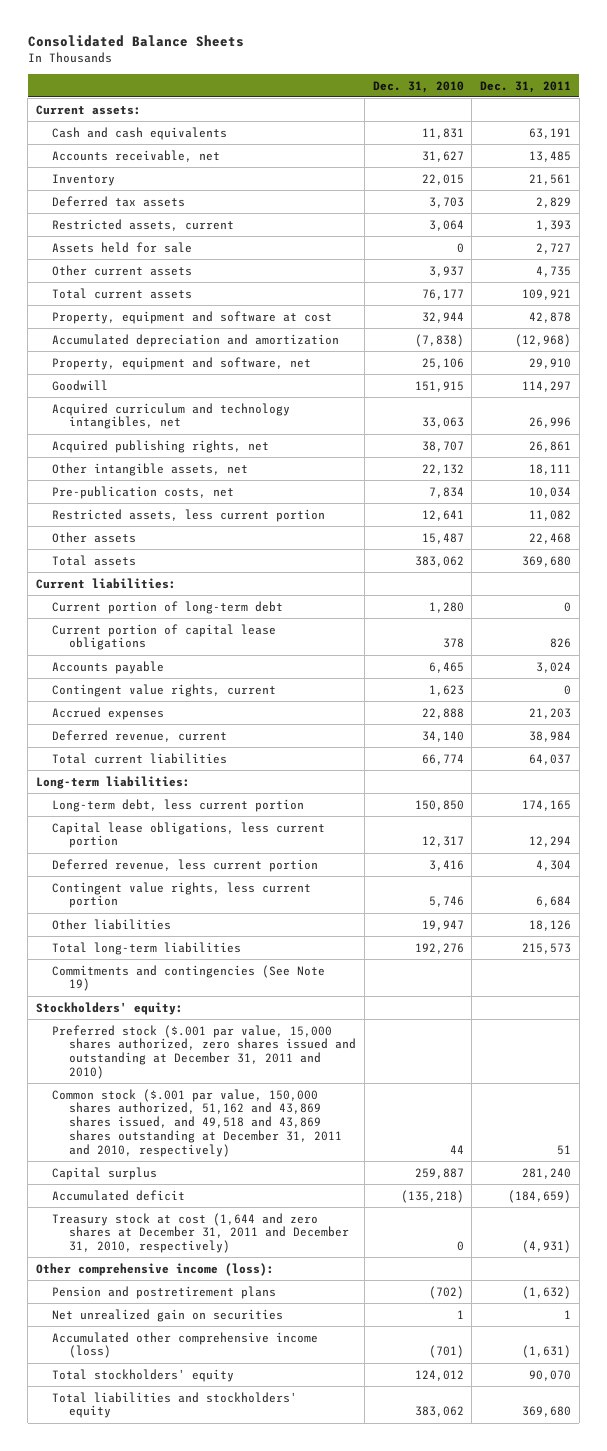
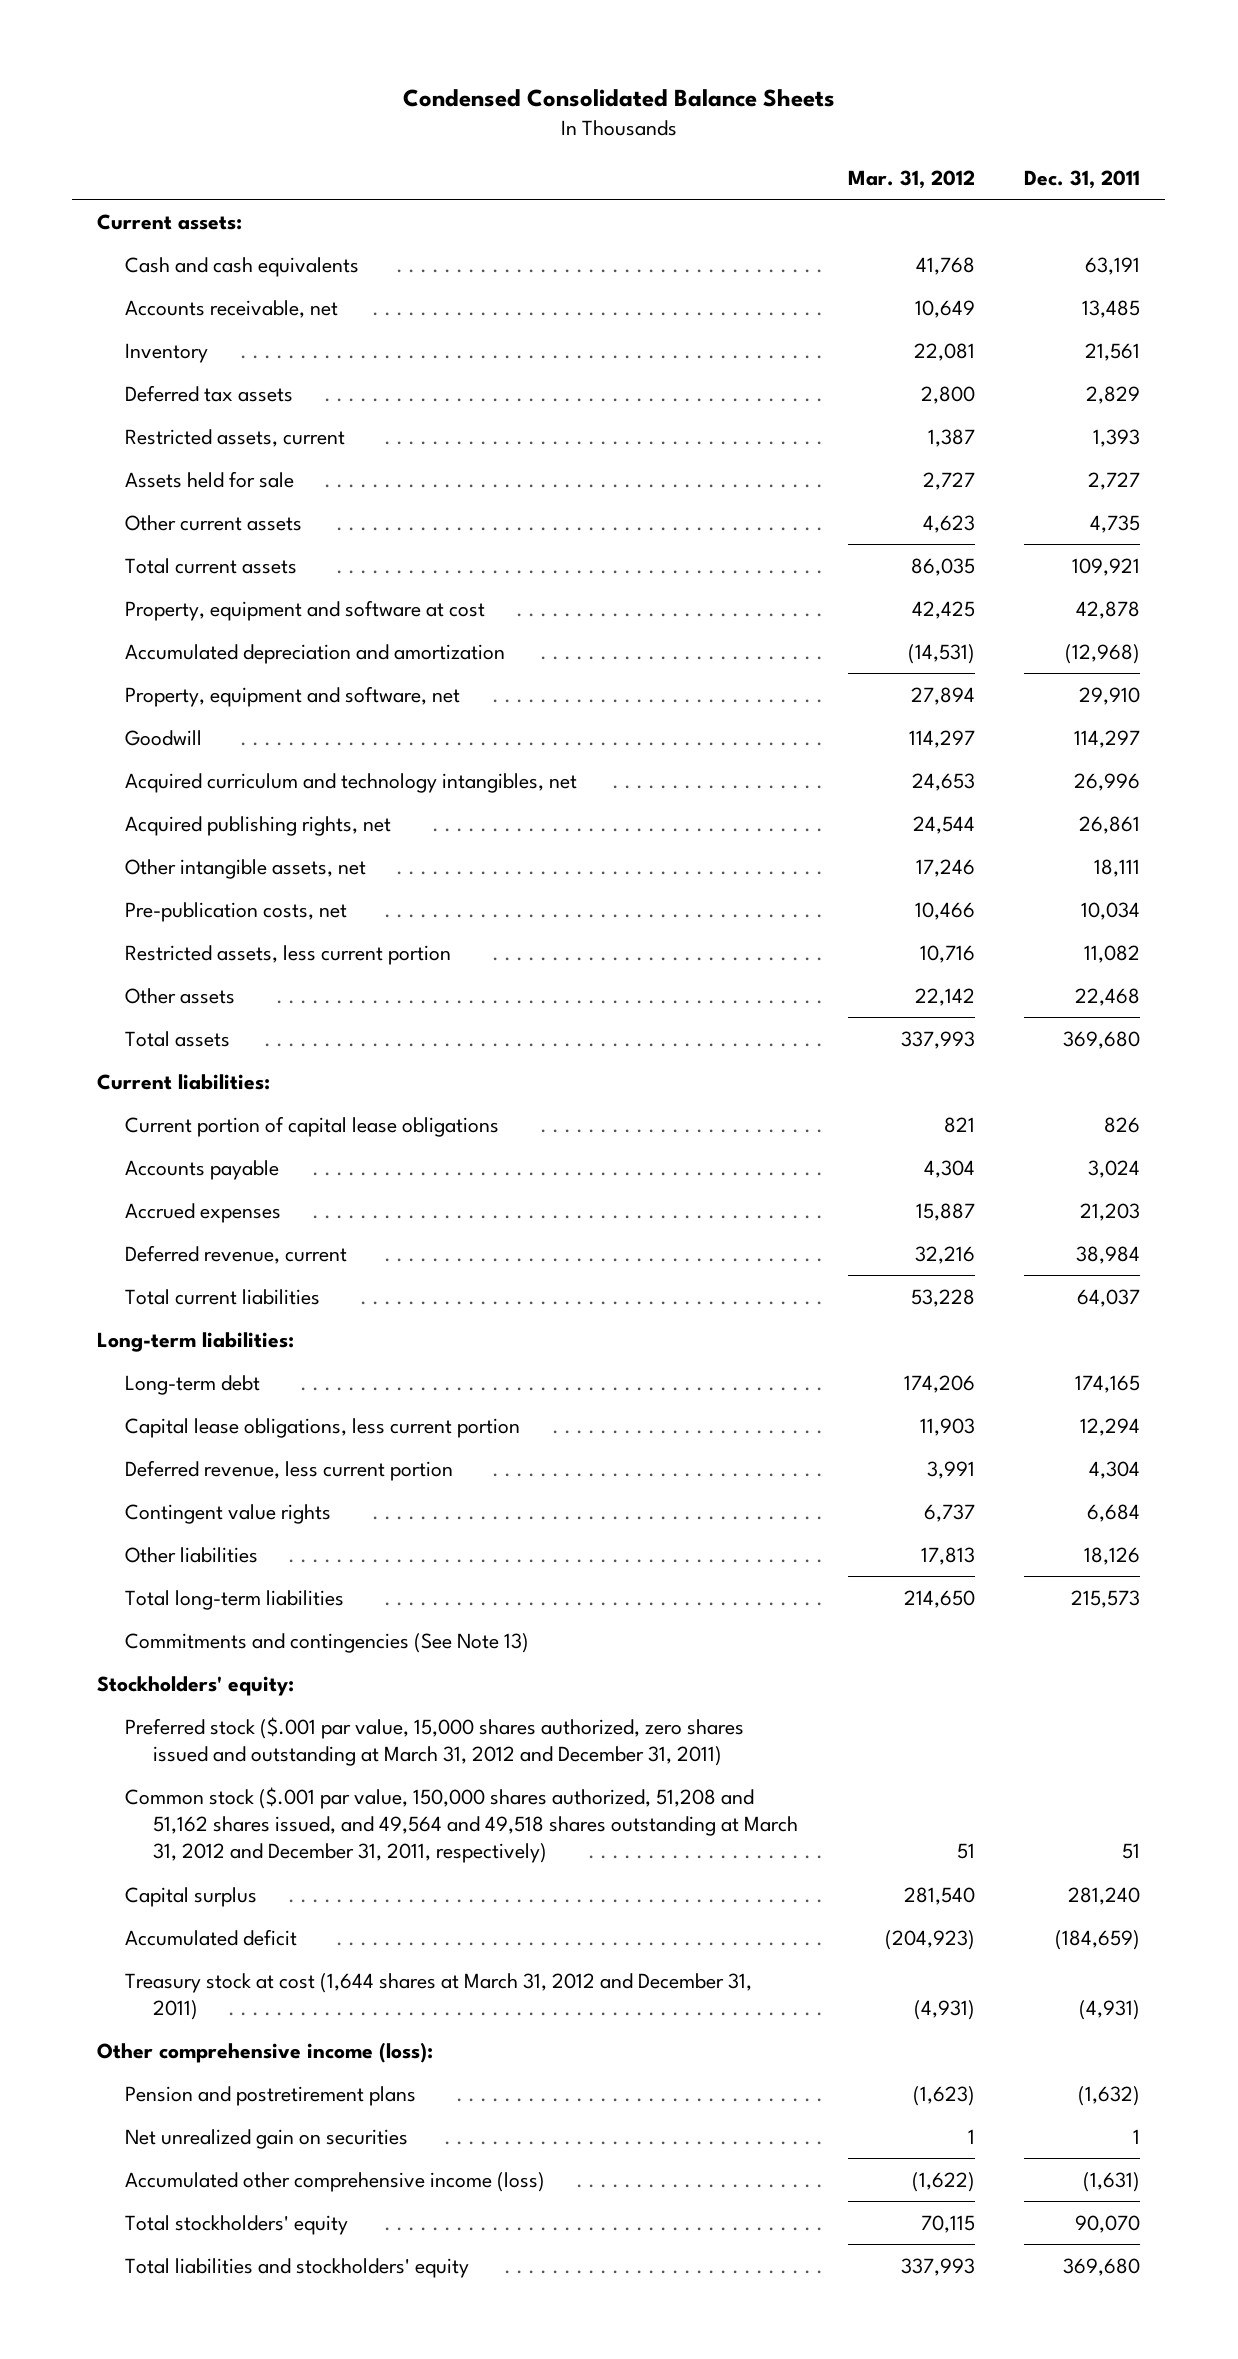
[27,35,244,48] Consolidated Balance Sheets -> [402,88,835,107] Condensed Consolidated Balance Sheets
[372,80,464,93] Dec. 31, 2010 -> none
none -> [847,169,975,189] Mar. 31, 2012
[52,600,284,614] Current portion of long-term debt -> none
[52,683,277,697] Contingent value rights, current -> none
[52,798,305,812] Long-term debt, less current portion -> [125,1374,261,1395] Long-term debt
[52,881,312,909] Contingent value rights, less current portion -> [125,1503,332,1524] Contingent value rights
[52,964,326,992] Commitments and contingencies (See Note 19) -> [125,1632,530,1653] Commitments and contingencies (See Note 13)
[52,1024,356,1079] Preferred stock ($.001 par value, 15,000 shares authorized, zero shares issued and outstanding at December 31, 2011 and 2010) -> [125,1716,745,1766] Preferred stock ($.001 par value, 15,000 shares authorized, zero shares issued and outstanding at March 31, 2012 and December 31, 2011)
[52,1088,342,1157] Common stock ($.001 par value, 150,000 shares authorized, 51,162 and 43,869 shares issued, and 49,518 and 43,869 shares outstanding at December 31, 2011 and 2010, respectively) -> [125,1786,799,1864] Common stock ($.001 par value, 150,000 shares authorized, 51,208 and 51,162 shares issued, and 49,564 and 49,518 shares outstanding at March 31, 2012 and December 31, 2011, respectively)
[52,1212,349,1254] Treasury stock at cost (1,644 and zero shares at December 31, 2011 and December 31, 2010, respectively) -> [125,1972,753,2020] Treasury stock at cost (1,644 shares at March 31, 2012 and December 31, 2011)

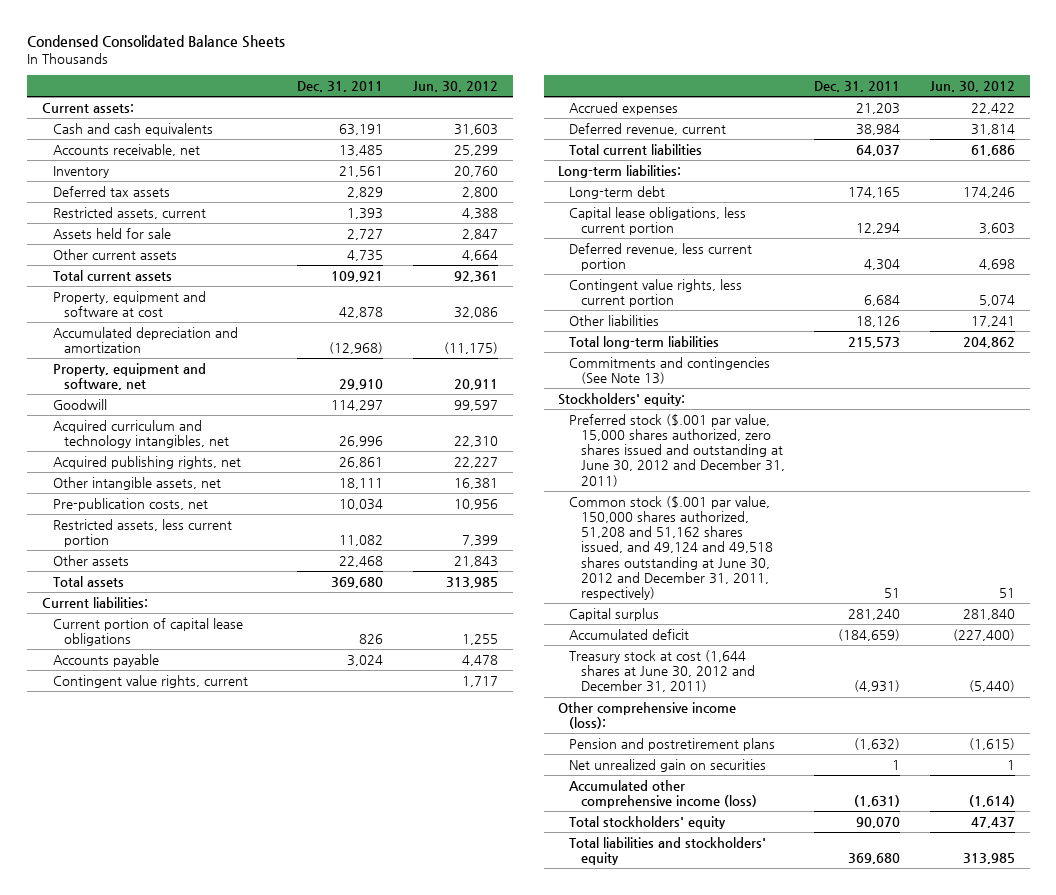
[847,169,975,189] Mar. 31, 2012 -> none
none -> [413,80,499,92] Jun. 30, 2012
none -> [52,674,248,688] Contingent value rights, current
[125,1503,332,1524] Contingent value rights -> [569,278,743,308] Contingent value rights, less current portion
[125,1716,745,1766] Preferred stock ($.001 par value, 15,000 shares authorized, zero shares issued and outstanding at March 31, 2012 and December 31, 2011) -> [569,413,785,487] Preferred stock ($.001 par value, 15,000 shares authorized, zero shares issued and outstanding at June 30, 2012 and December 31, 2011)
[125,1786,799,1864] Common stock ($.001 par value, 150,000 shares authorized, 51,208 and 51,162 shares issued, and 49,564 and 49,518 shares outstanding at March 31, 2012 and December 31, 2011, respectively) -> [569,495,773,600] Common stock ($.001 par value, 150,000 shares authorized, 51,208 and 51,162 shares issued, and 49,124 and 49,518 shares outstanding at June 30, 2012 and December 31, 2011, respectively)
[125,1972,753,2020] Treasury stock at cost (1,644 shares at March 31, 2012 and December 31, 2011) -> [569,649,755,693] Treasury stock at cost (1,644 shares at June 30, 2012 and December 31, 2011)

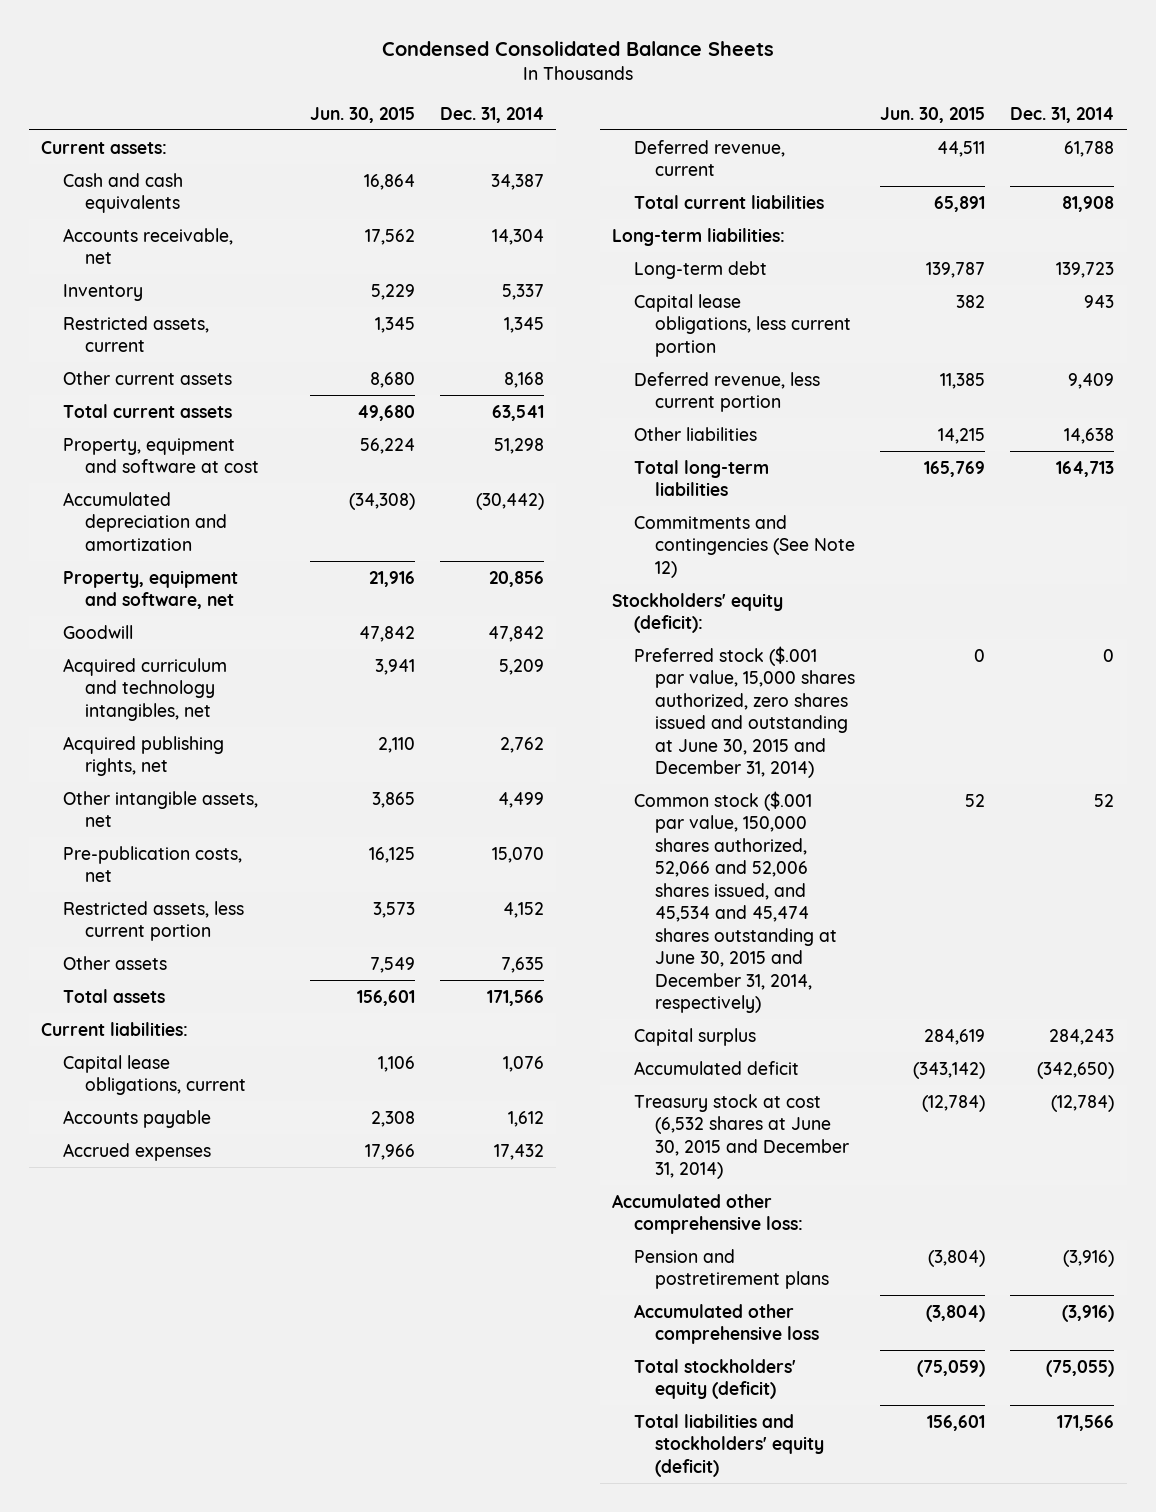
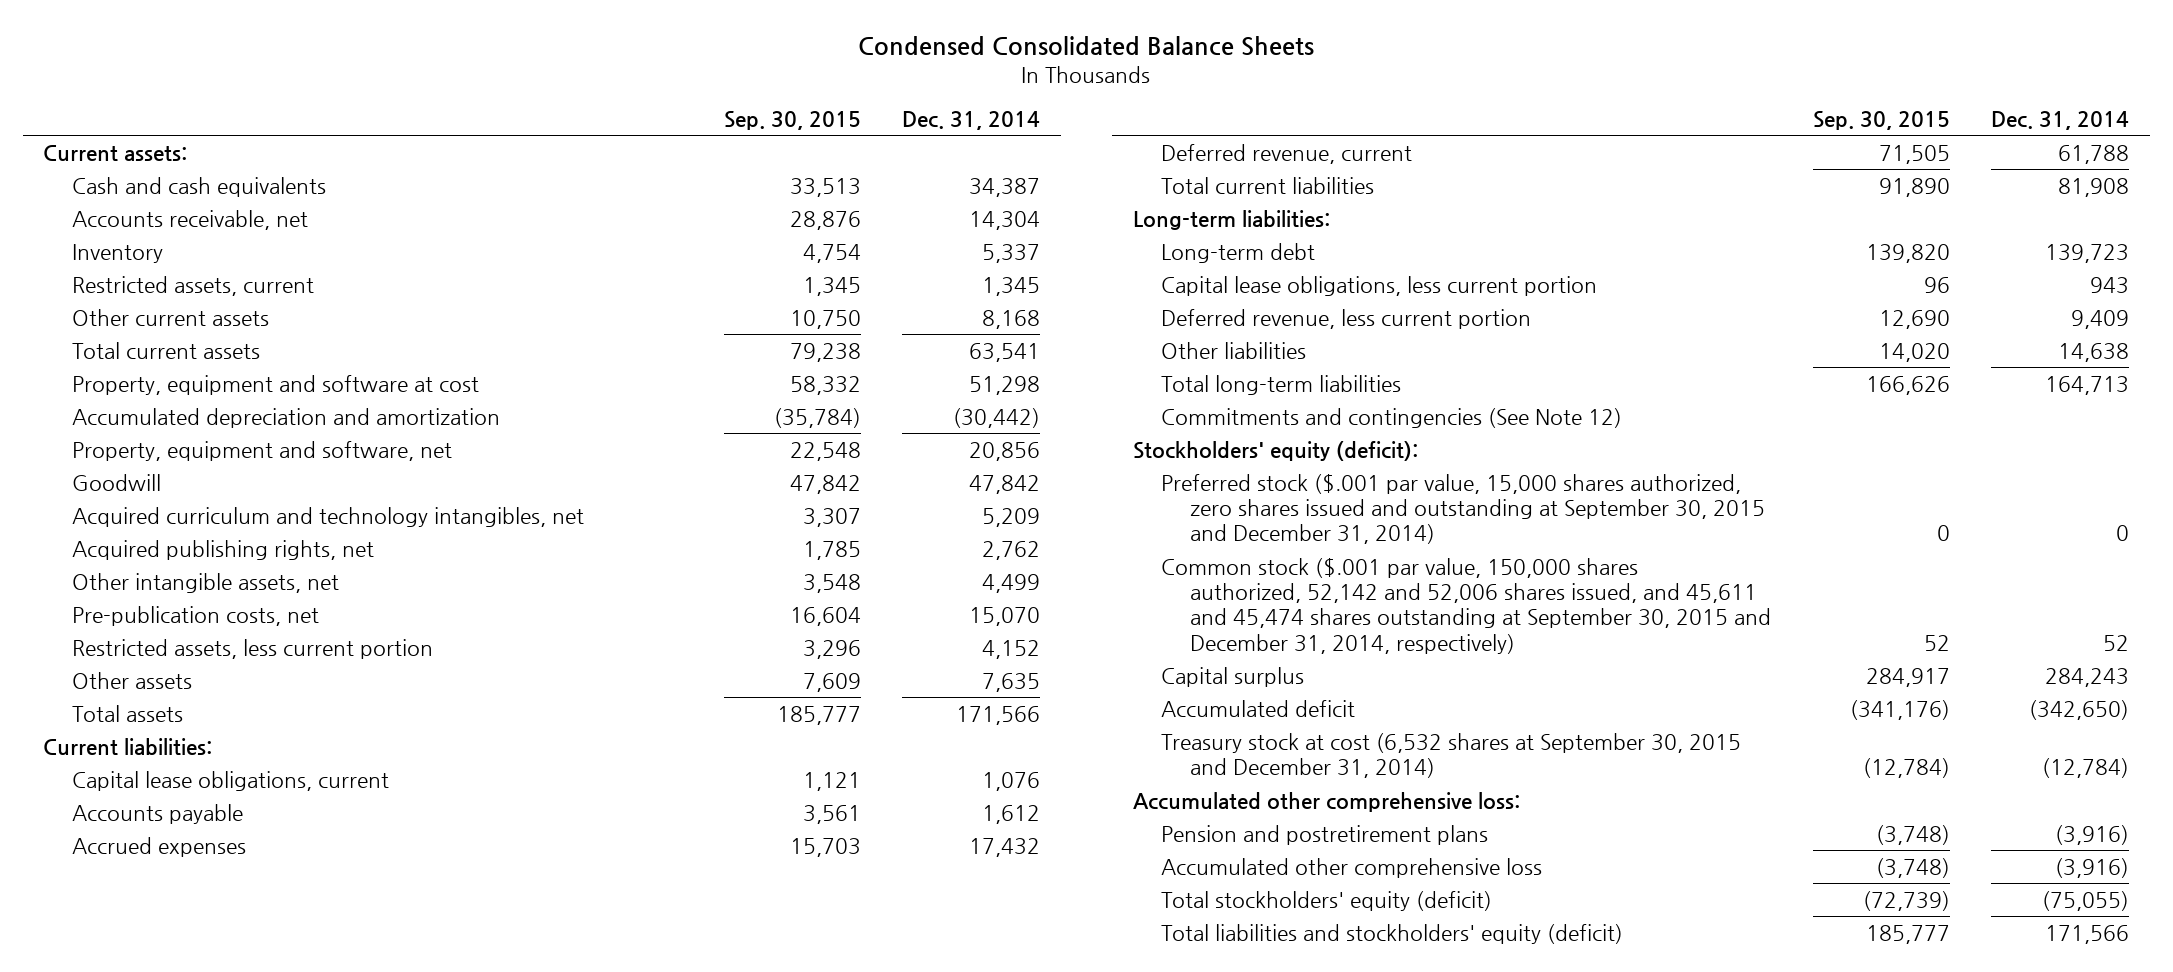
[309,106,415,123] Jun. 30, 2015 -> none
none -> [723,110,861,130] Sep. 30, 2015
[633,645,856,779] Preferred stock ($.001 par value, 15,000 shares authorized, zero shares issued and outstanding at June 30, 2015 and December 31, 2014) -> [1161,473,1765,545] Preferred stock ($.001 par value, 15,000 shares authorized, zero shares issued and outstanding at September 30, 2015 and December 31, 2014)
[633,790,838,1014] Common stock ($.001 par value, 150,000 shares authorized, 52,066 and 52,006 shares issued, and 45,534 and 45,474 shares outstanding at June 30, 2015 and December 31, 2014, respectively) -> [1161,557,1771,654] Common stock ($.001 par value, 150,000 shares authorized, 52,142 and 52,006 shares issued, and 45,611 and 45,474 shares outstanding at September 30, 2015 and December 31, 2014, respectively)
[633,1093,850,1180] Treasury stock at cost (6,532 shares at June 30, 2015 and December 31, 2014) -> [1161,732,1742,779] Treasury stock at cost (6,532 shares at September 30, 2015 and December 31, 2014)

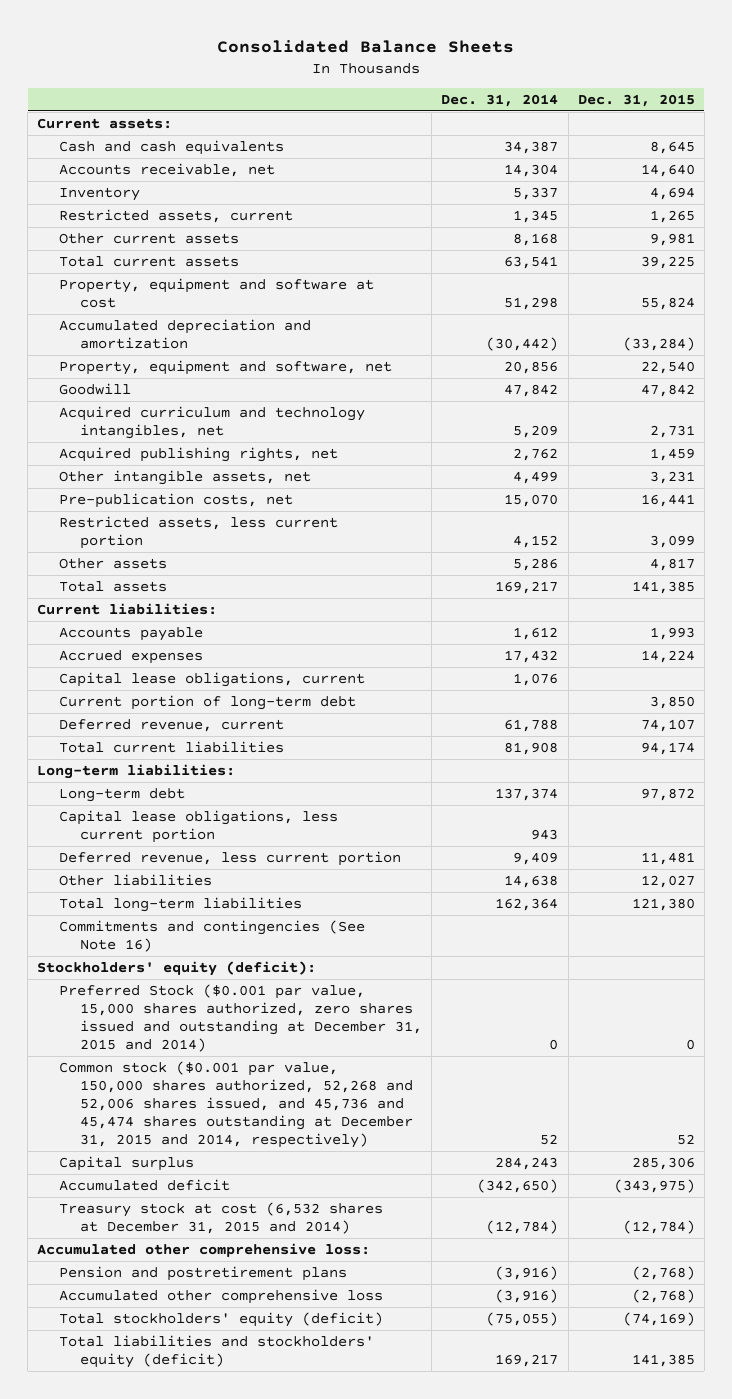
[858,36,1315,57] Condensed Consolidated Balance Sheets -> [217,39,515,53] Consolidated Balance Sheets
[723,110,861,130] Sep. 30, 2015 -> none
none -> [577,93,695,107] Dec. 31, 2015
[982,672,1041,692] 7,635 -> [513,557,559,571] 5,286
[956,705,1041,725] 171,566 -> [495,580,559,594] 169,217
[72,770,390,791] Capital lease obligations, current -> [58,671,365,687] Capital lease obligations, current
none -> [58,694,356,710] Current portion of long-term debt
[2045,243,2130,263] 139,723 -> [495,787,559,801] 137,374
[2045,375,2130,395] 164,713 -> [495,897,559,911] 162,364
[1161,407,1623,428] Commitments and contingencies (See Note 12) -> [58,919,365,952] Commitments and contingencies (See Note 16)
[1161,473,1765,545] Preferred stock ($.001 par value, 15,000 shares authorized, zero shares issued and outstanding at September 30, 2015 and December 31, 2014) -> [58,983,423,1052] Preferred Stock ($0.001 par value, 15,000 shares authorized, zero shares issued and outstanding at December 31, 2015 and 2014)
[1161,557,1771,654] Common stock ($.001 par value, 150,000 shares authorized, 52,142 and 52,006 shares issued, and 45,611 and 45,474 shares outstanding at September 30, 2015 and December 31, 2014, respectively) -> [58,1060,414,1148] Common stock ($0.001 par value, 150,000 shares authorized, 52,268 and 52,006 shares issued, and 45,736 and 45,474 shares outstanding at December 31, 2015 and 2014, respectively)
[1161,732,1742,779] Treasury stock at cost (6,532 shares at September 30, 2015 and December 31, 2014) -> [58,1201,383,1234] Treasury stock at cost (6,532 shares at December 31, 2015 and 2014)
[2045,924,2130,944] 171,566 -> [495,1353,559,1367] 169,217

